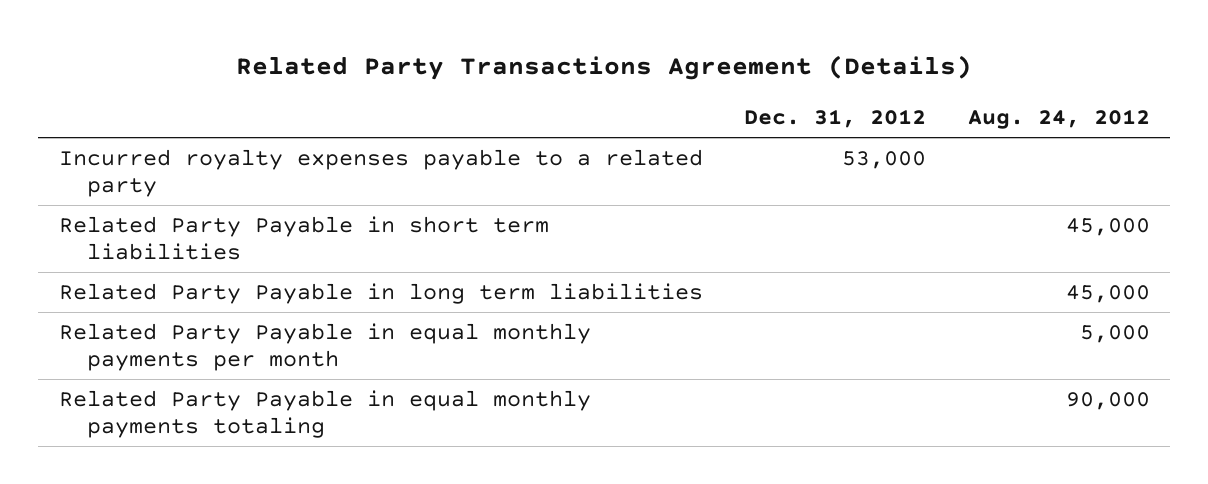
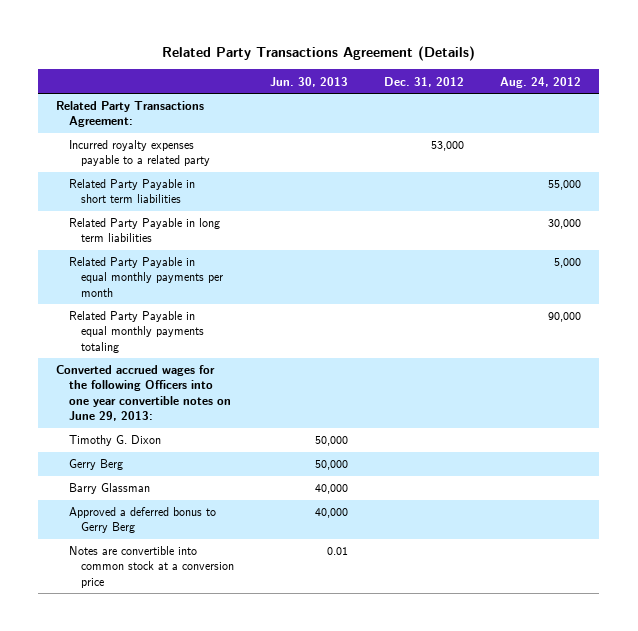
none -> [270,76,349,87] Jun. 30, 2013
none -> [56,101,205,128] Related Party Transactions Agreement:
[1065,217,1150,236] 45,000 -> [548,180,582,191] 55,000
[1065,284,1150,303] 45,000 -> [548,219,582,230] 30,000
none -> [56,365,231,422] Converted accrued wages for the following Officers into one year convertible notes on June 29, 2013:
none -> [68,435,161,447] Timothy G. Dixon
none -> [68,459,123,471] Gerry Berg
none -> [68,483,150,495] Barry Glassman
none -> [68,507,216,534] Approved a deferred bonus to Gerry Berg
none -> [68,546,235,588] Notes are convertible into common stock at a conversion price

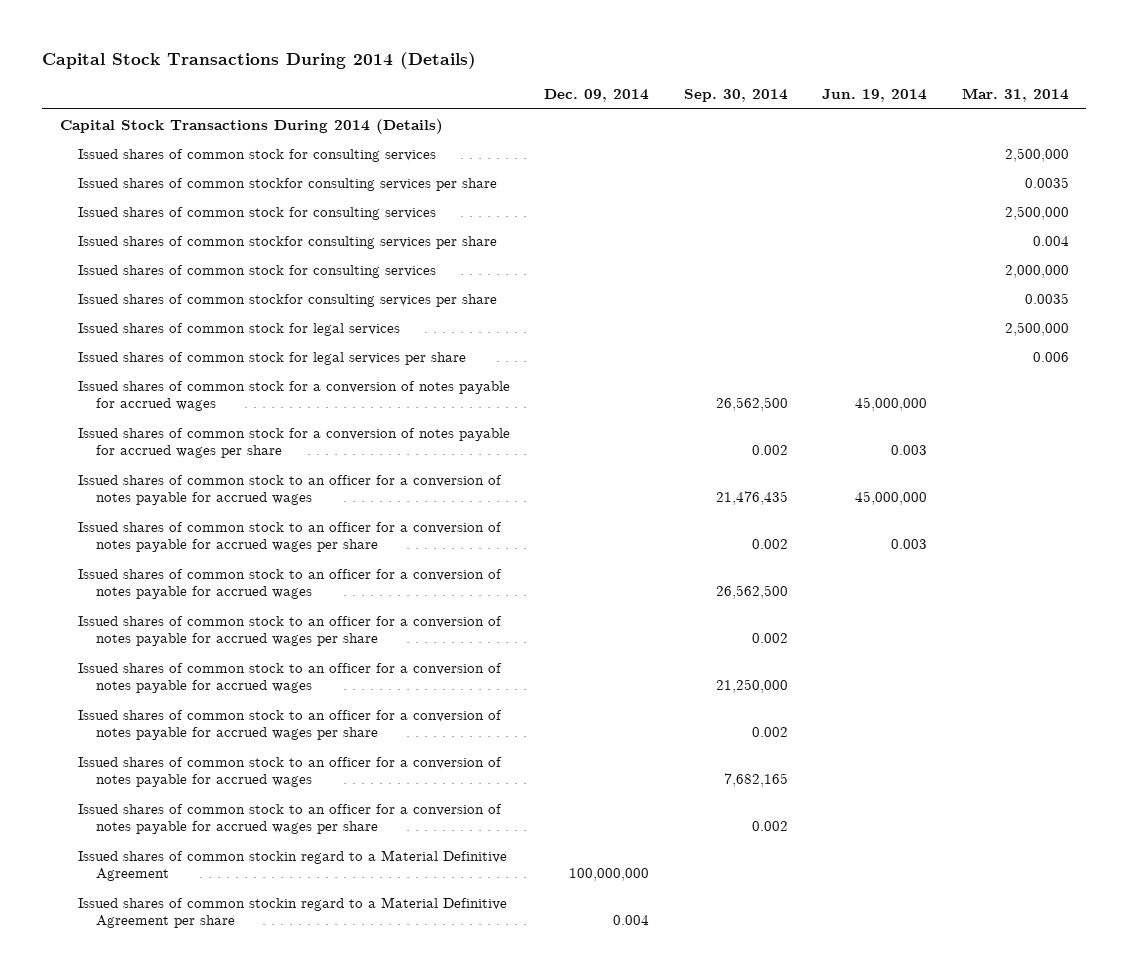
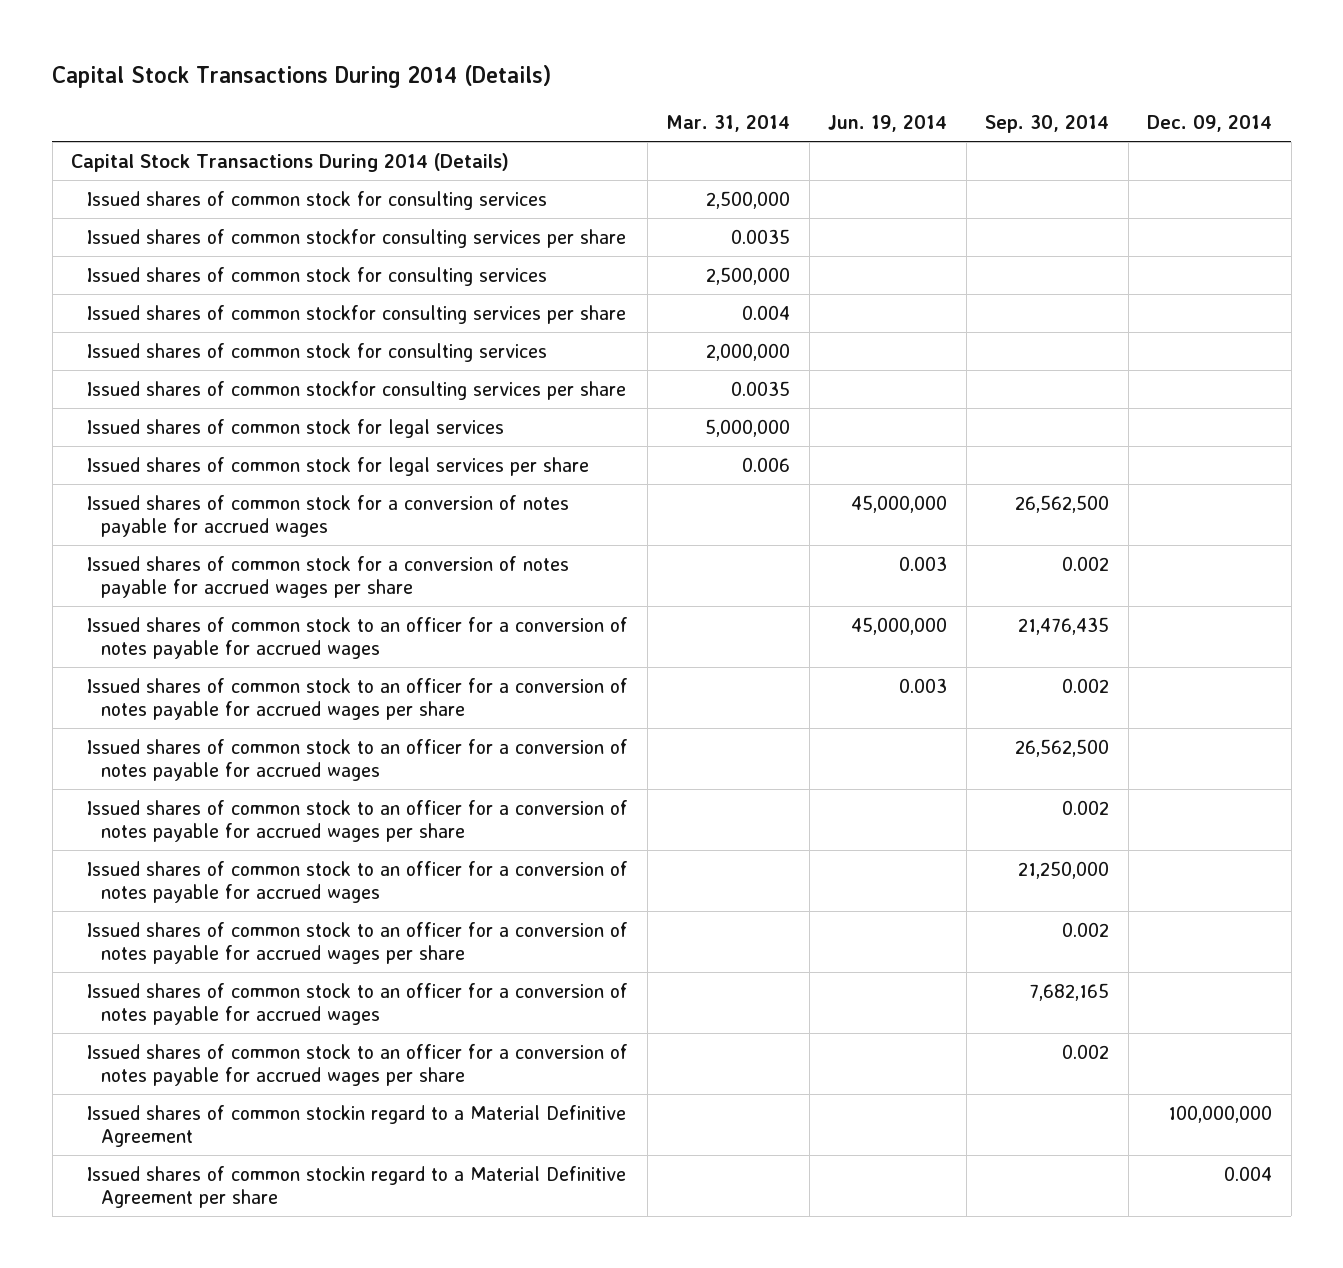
[1004,321,1069,336] 2,500,000 -> [705,418,791,437] 5,000,000

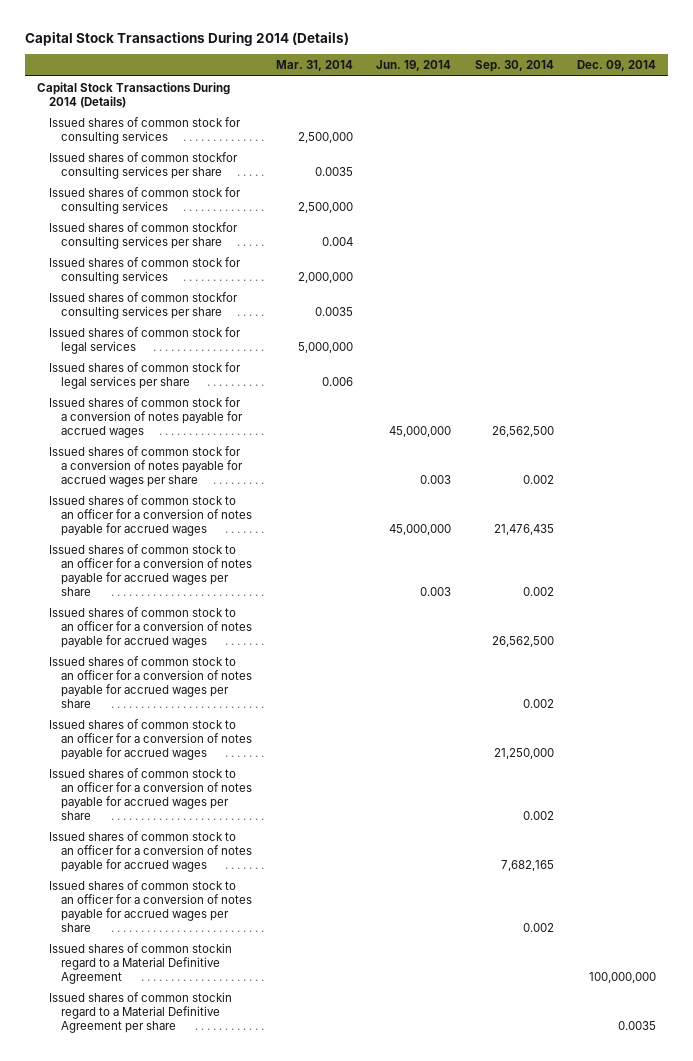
[1224,1165,1273,1181] 0.004 -> [618,1020,657,1030] 0.0035

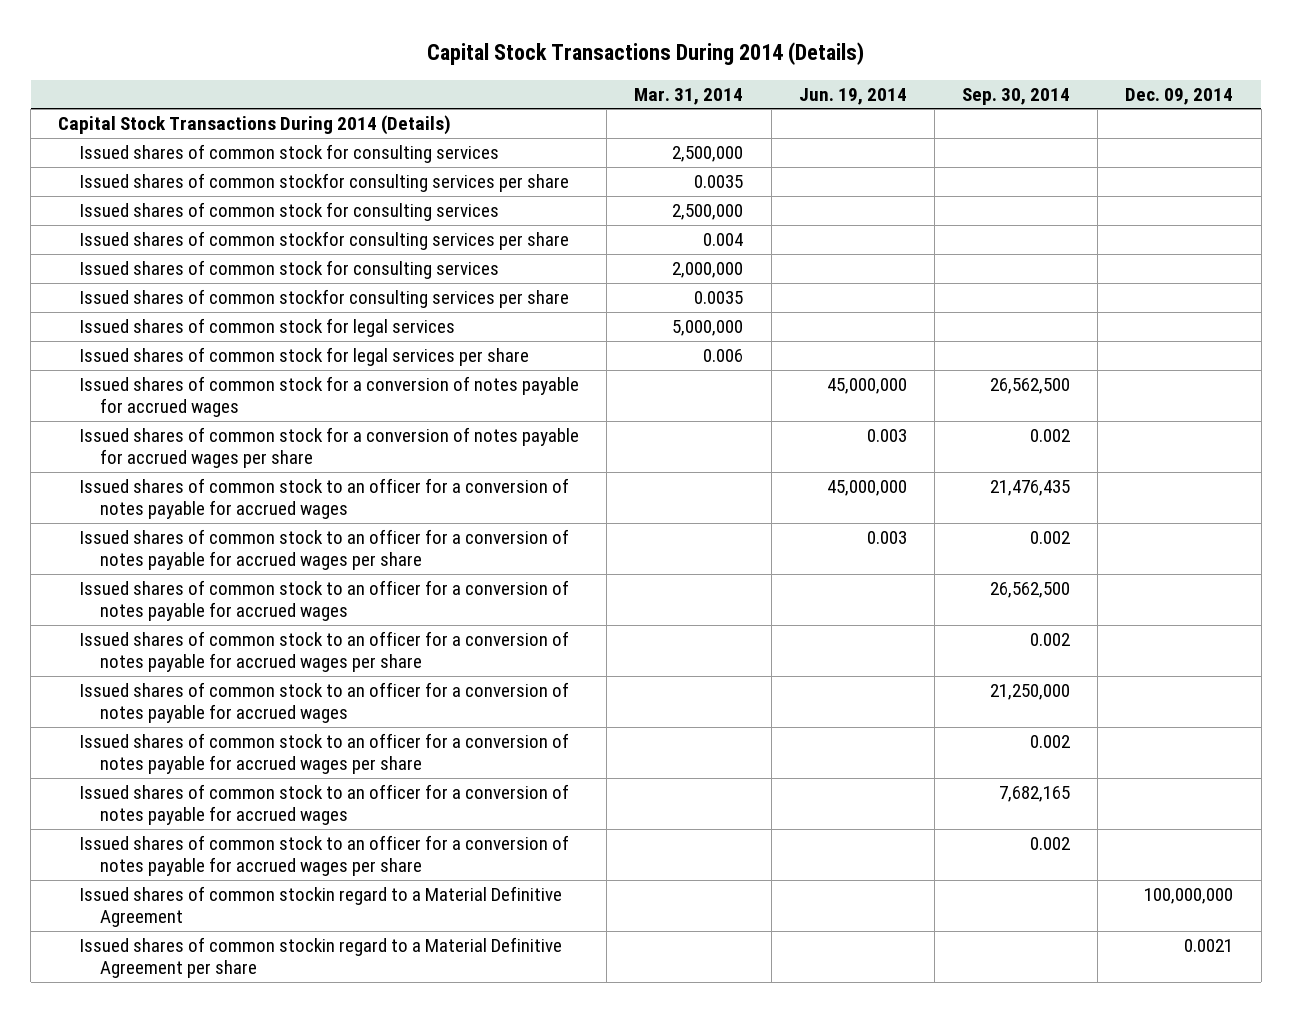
[618,1020,657,1030] 0.0035 -> [1184,939,1234,953] 0.0021

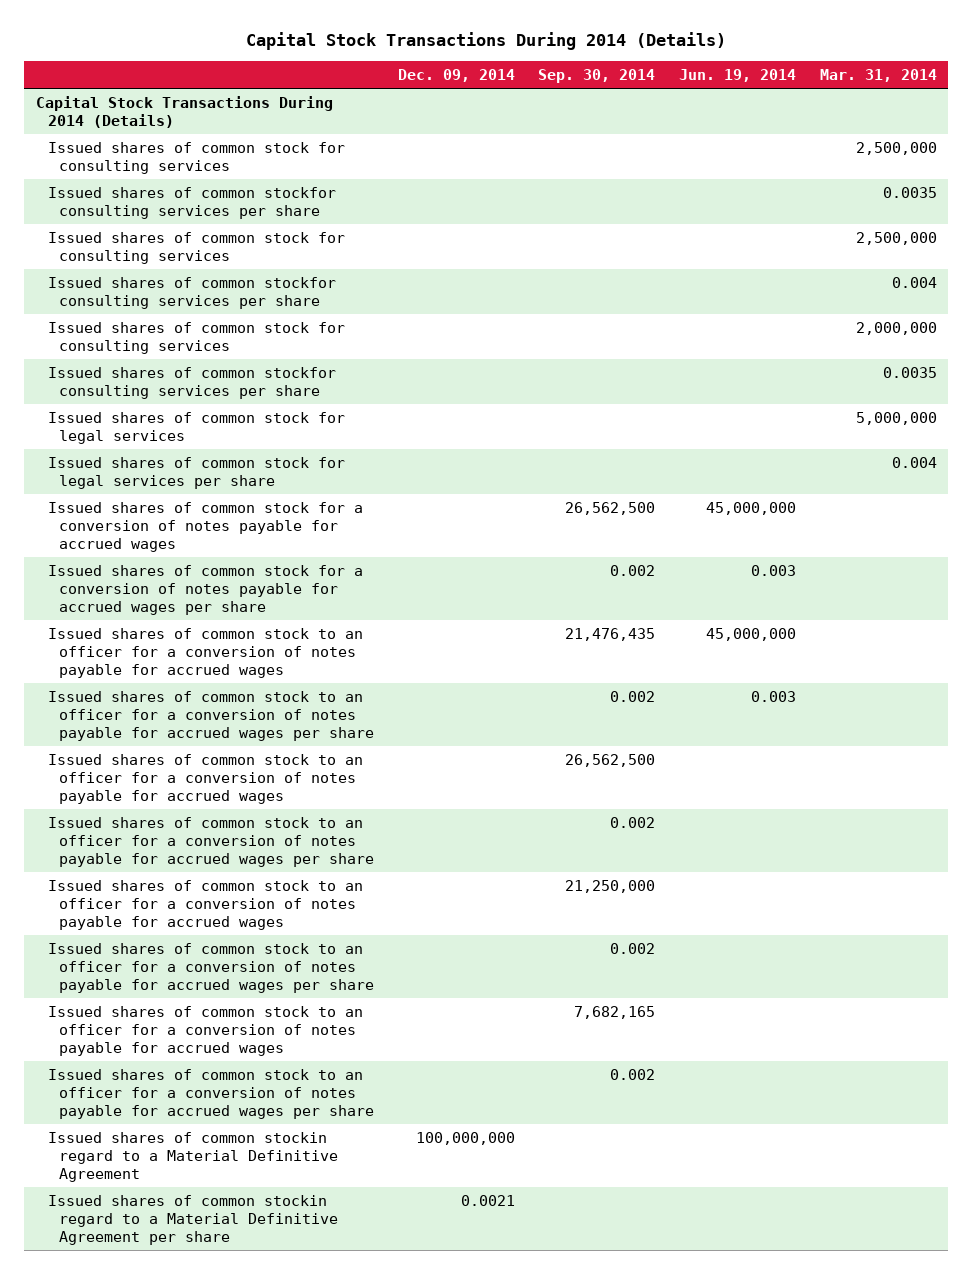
[703,349,744,363] 0.006 -> [891,456,937,468] 0.004

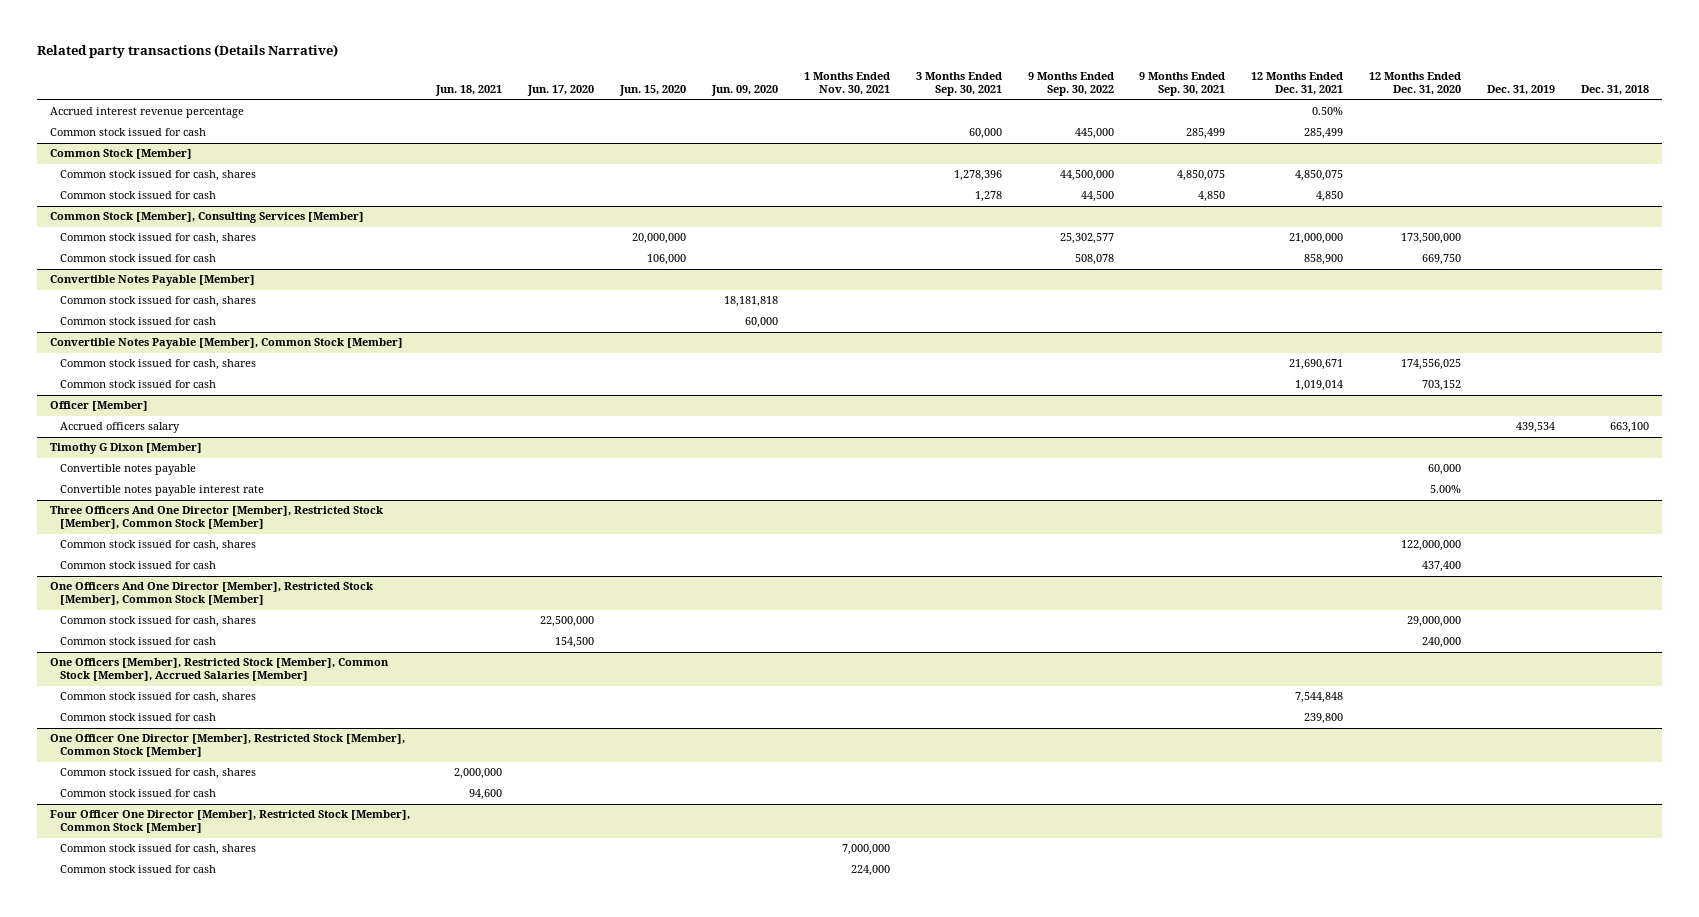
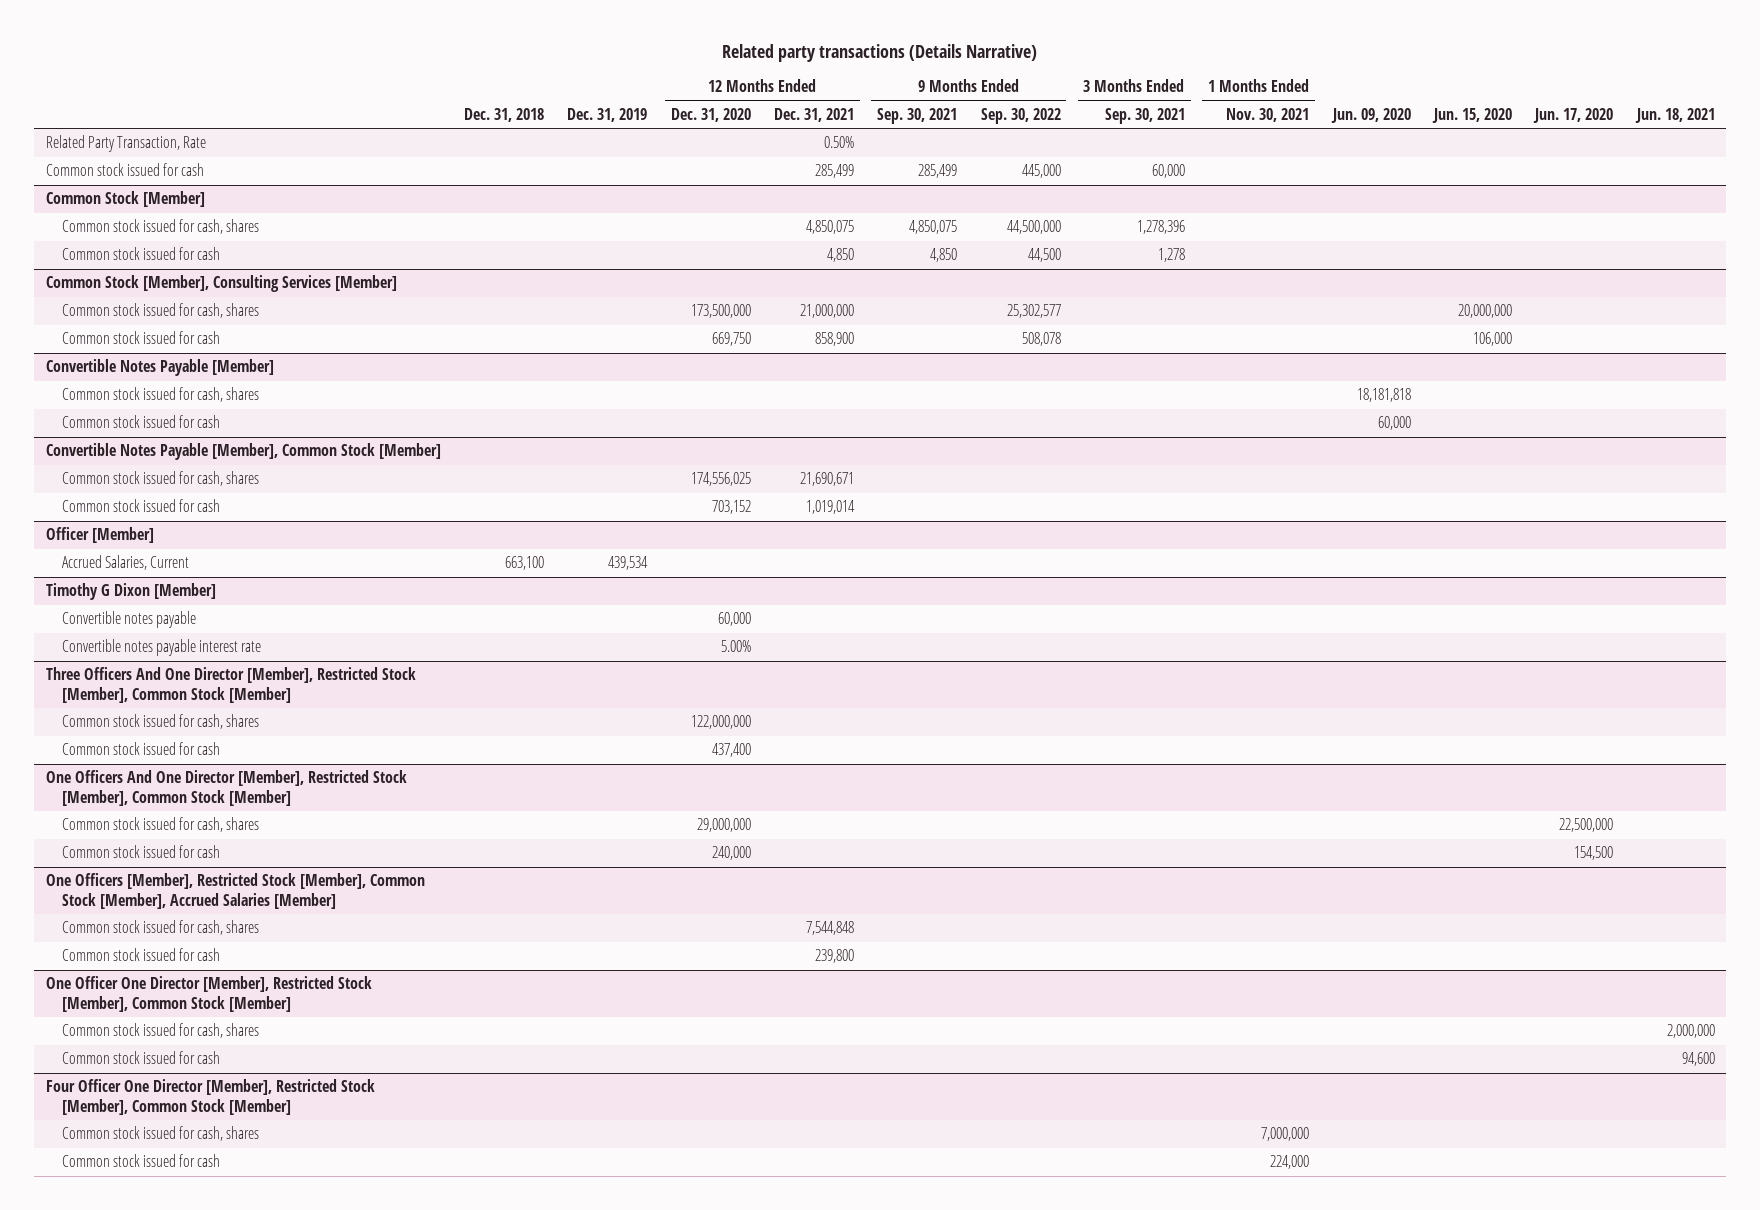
[50,107,245,119] Accrued interest revenue percentage -> [45,135,206,153] Related Party Transaction, Rate
[60,422,181,434] Accrued officers salary -> [61,555,189,571] Accrued Salaries, Current

